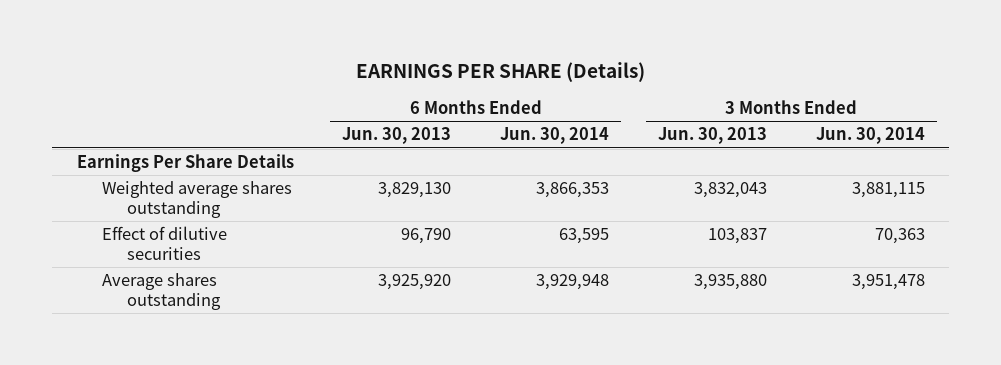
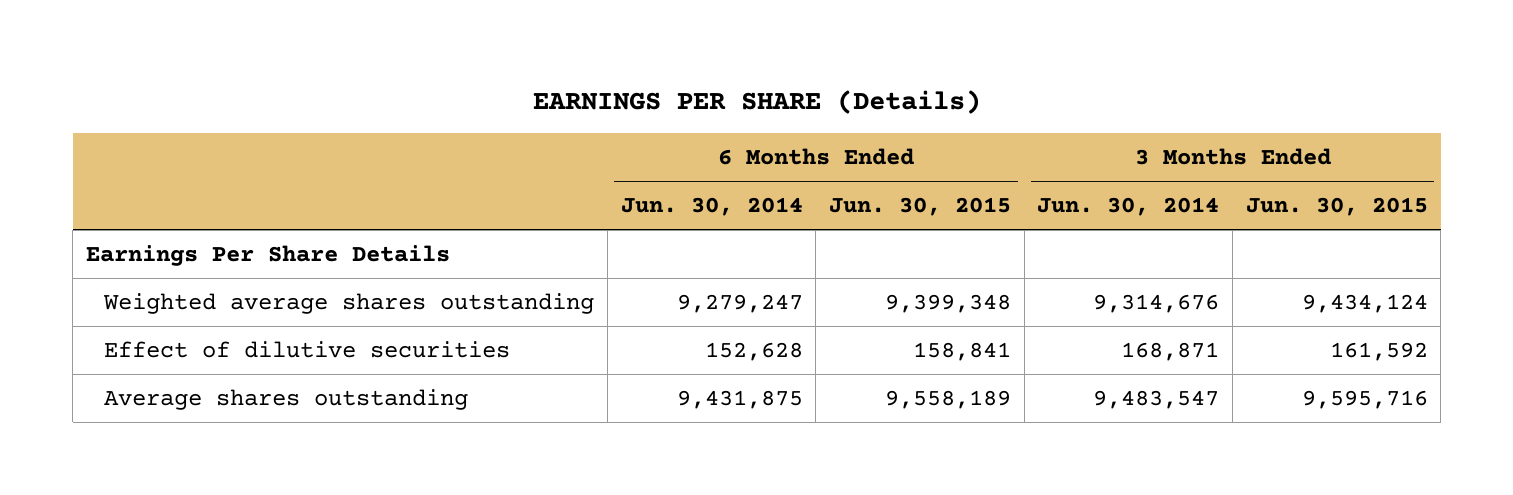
[342,127,452,145] Jun. 30, 2013 -> none
[657,127,767,145] Jun. 30, 2013 -> none
none -> [829,197,1012,217] Jun. 30, 2015
none -> [1245,197,1428,217] Jun. 30, 2015
[536,182,610,199] 3,866,353 -> [676,293,803,313] 9,279,247
[851,182,925,199] 3,881,115 -> [1093,293,1220,313] 9,314,676
[559,228,610,245] 63,595 -> [704,341,803,361] 152,628
[874,228,925,245] 70,363 -> [1121,341,1220,361] 168,871
[536,274,610,291] 3,929,948 -> [676,389,803,409] 9,431,875
[851,274,925,291] 3,951,478 -> [1093,389,1220,409] 9,483,547

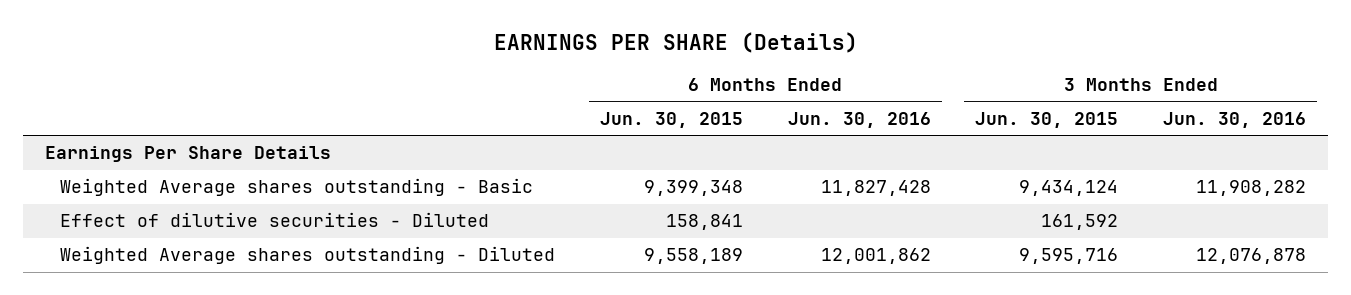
[620,197,803,217] Jun. 30, 2014 -> none
[1037,197,1220,217] Jun. 30, 2014 -> none
none -> [787,112,931,129] Jun. 30, 2016
none -> [1162,112,1306,129] Jun. 30, 2016
[103,292,595,314] Weighted average shares outstanding -> [60,178,534,197] Weighted Average shares outstanding - Basic
[104,340,511,358] Effect of dilutive securities -> [60,212,490,228] Effect of dilutive securities - Diluted
[104,388,469,410] Average shares outstanding -> [60,246,556,265] Weighted Average shares outstanding - Diluted

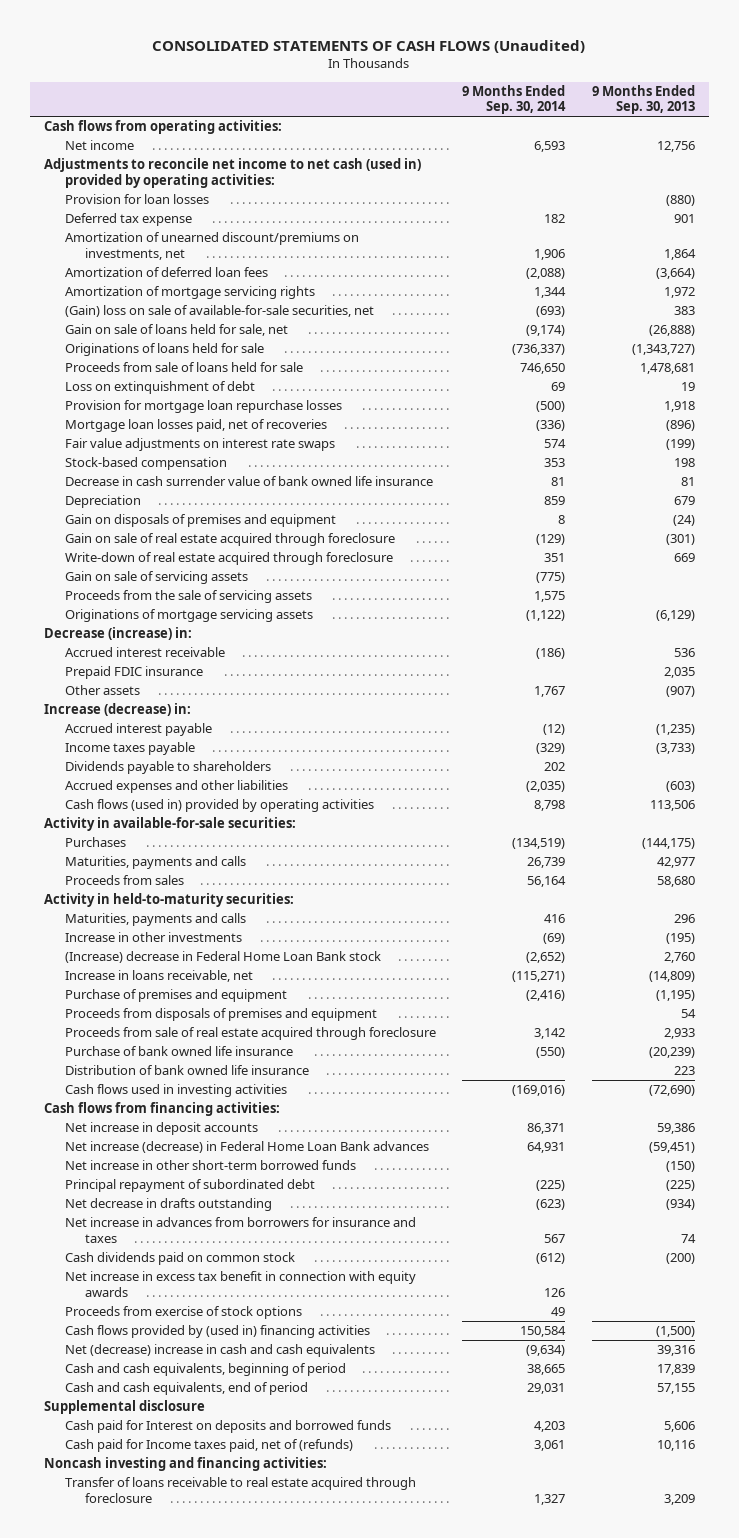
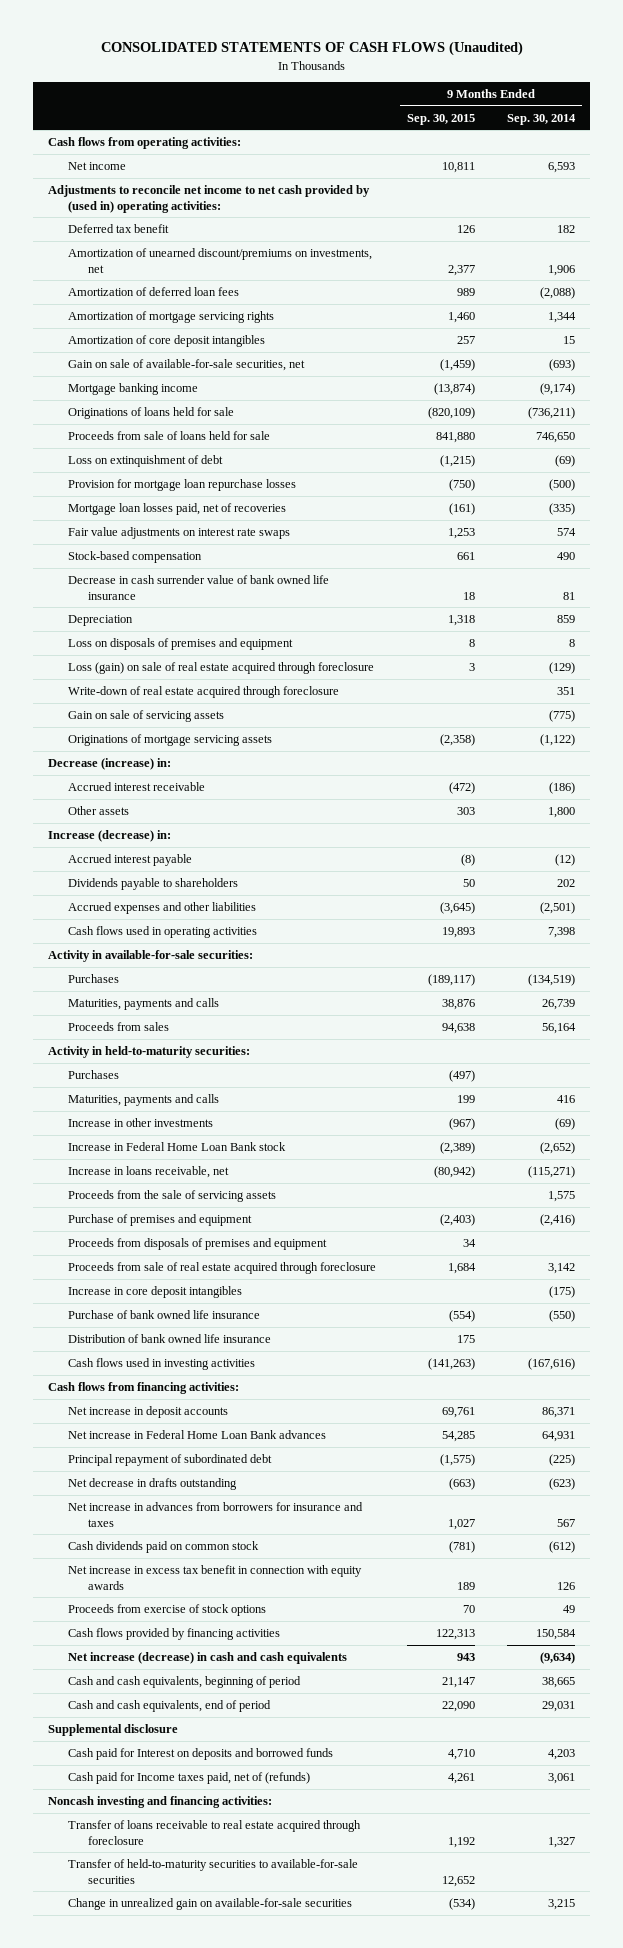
[592,84,696,115] 9 Months Ended Sep. 30, 2013 -> none
none -> [407,113,476,125] Sep. 30, 2015
[64,194,209,205] Provision for loan losses -> none
[43,158,421,188] Adjustments to reconcile net income to net cash (used in) provided by operating activities: -> [48,184,371,213] Adjustments to reconcile net income to net cash provided by (used in) operating activities:
[64,213,192,227] Deferred tax expense -> [68,223,170,233] Deferred tax benefit
none -> [68,334,266,347] Amortization of core deposit intangibles
[64,305,374,318] (Gain) loss on sale of available-for-sale securities, net -> [68,358,306,371] Gain on sale of available-for-sale securities, net
[64,324,288,337] Gain on sale of loans held for sale, net -> [68,382,199,395] Mortgage banking income
[512,344,566,356] (736,337) -> [527,406,575,419] (736,211)
[551,382,566,392] 69 -> [554,454,575,467] (69)
[536,420,566,432] (336) -> [548,502,575,515] (335)
[544,458,566,468] 353 -> [556,551,575,560] 490
[64,514,336,528] Gain on disposals of premises and equipment -> [68,637,294,650] Loss on disposals of premises and equipment
[64,533,395,547] Gain on sale of real estate acquired through foreclosure -> [68,661,375,674] Loss (gain) on sale of real estate acquired through foreclosure
[64,666,203,680] Prepaid FDIC insurance -> none
[534,686,566,698] 1,767 -> [547,806,575,818] 1,800
[64,742,195,756] Income taxes payable -> none
[526,781,566,793] (2,035) -> [539,901,575,914] (2,501)
[64,799,374,813] Cash flows (used in) provided by operating activities -> [68,925,258,938] Cash flows used in operating activities
[534,800,566,812] 8,798 -> [547,926,575,938] 7,398
none -> [68,1069,120,1079] Purchases
[64,951,381,964] (Increase) decrease in Federal Home Loan Bank stock -> [68,1141,287,1151] Increase in Federal Home Loan Bank stock
[64,590,312,604] Proceeds from the sale of servicing assets -> [68,1189,277,1202] Proceeds from the sale of servicing assets
none -> [68,1285,243,1298] Increase in core deposit intangibles
[512,1085,566,1097] (169,016) -> [527,1357,575,1370] (167,616)
[64,1160,356,1171] Net increase in other short-term borrowed funds -> none
[64,1141,429,1154] Net increase (decrease) in Federal Home Loan Bank advances -> [68,1429,327,1439] Net increase in Federal Home Loan Bank advances
[64,1325,370,1339] Cash flows provided by (used in) financing activities -> [68,1627,281,1640] Cash flows provided by financing activities
[64,1344,375,1358] Net (decrease) increase in cash and cash equivalents -> [68,1651,348,1664] Net increase (decrease) in cash and cash equivalents
none -> [68,1858,359,1884] Transfer of held-to-maturity securities to available-for-sale securities
none -> [68,1897,353,1910] Change in unrealized gain on available-for-sale securities

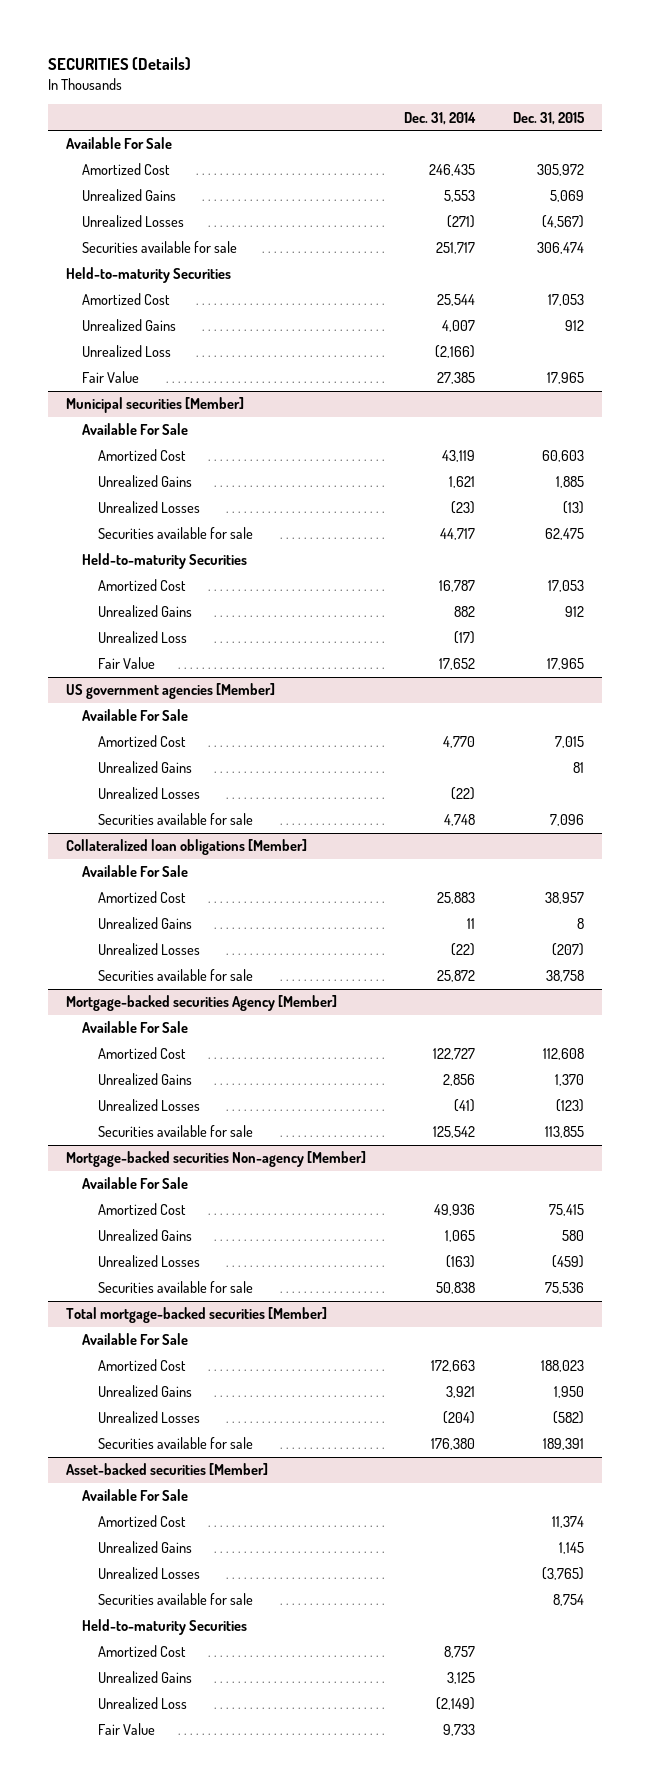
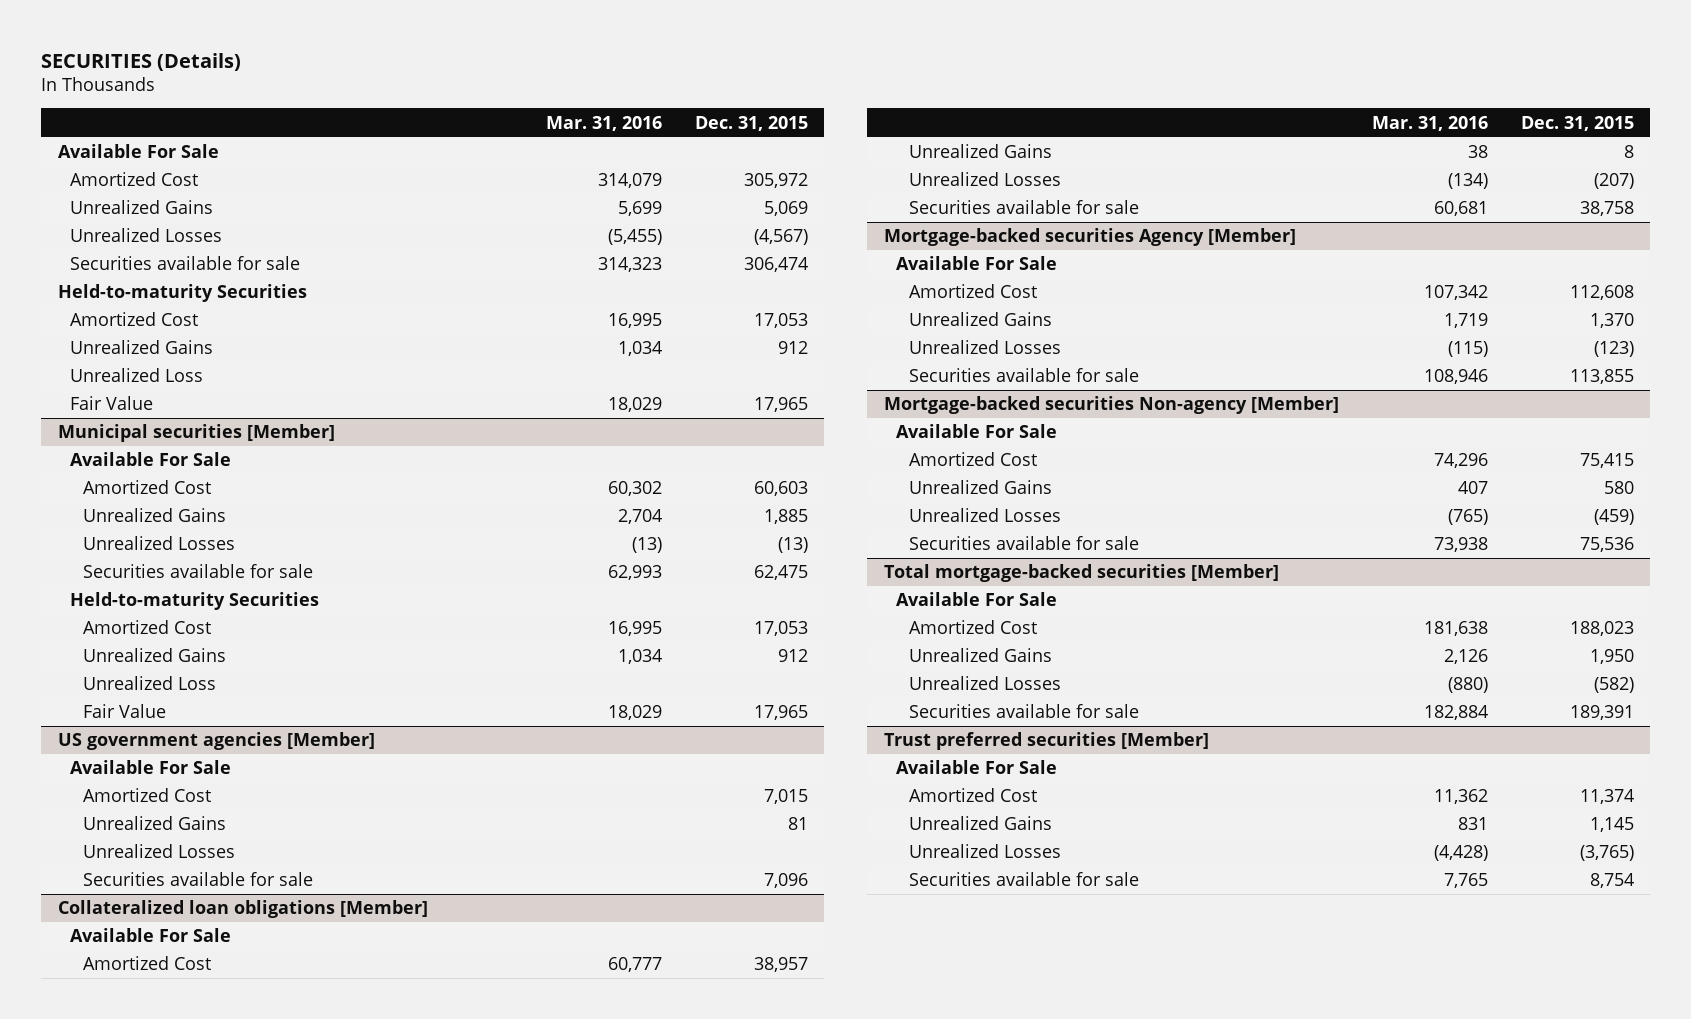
[403,111,476,125] Dec. 31, 2014 -> none
none -> [545,115,662,131] Mar. 31, 2016
[66,1463,269,1476] Asset-backed securities [Member] -> [883,732,1209,751] Trust preferred securities [Member]
[82,1619,248,1636] Held-to-maturity Securities -> none
[98,1645,187,1658] Amortized Cost -> none
[98,1671,193,1684] Unrealized Gains -> none
[98,1697,188,1710] Unrealized Loss -> none
[98,1723,156,1736] Fair Value -> none

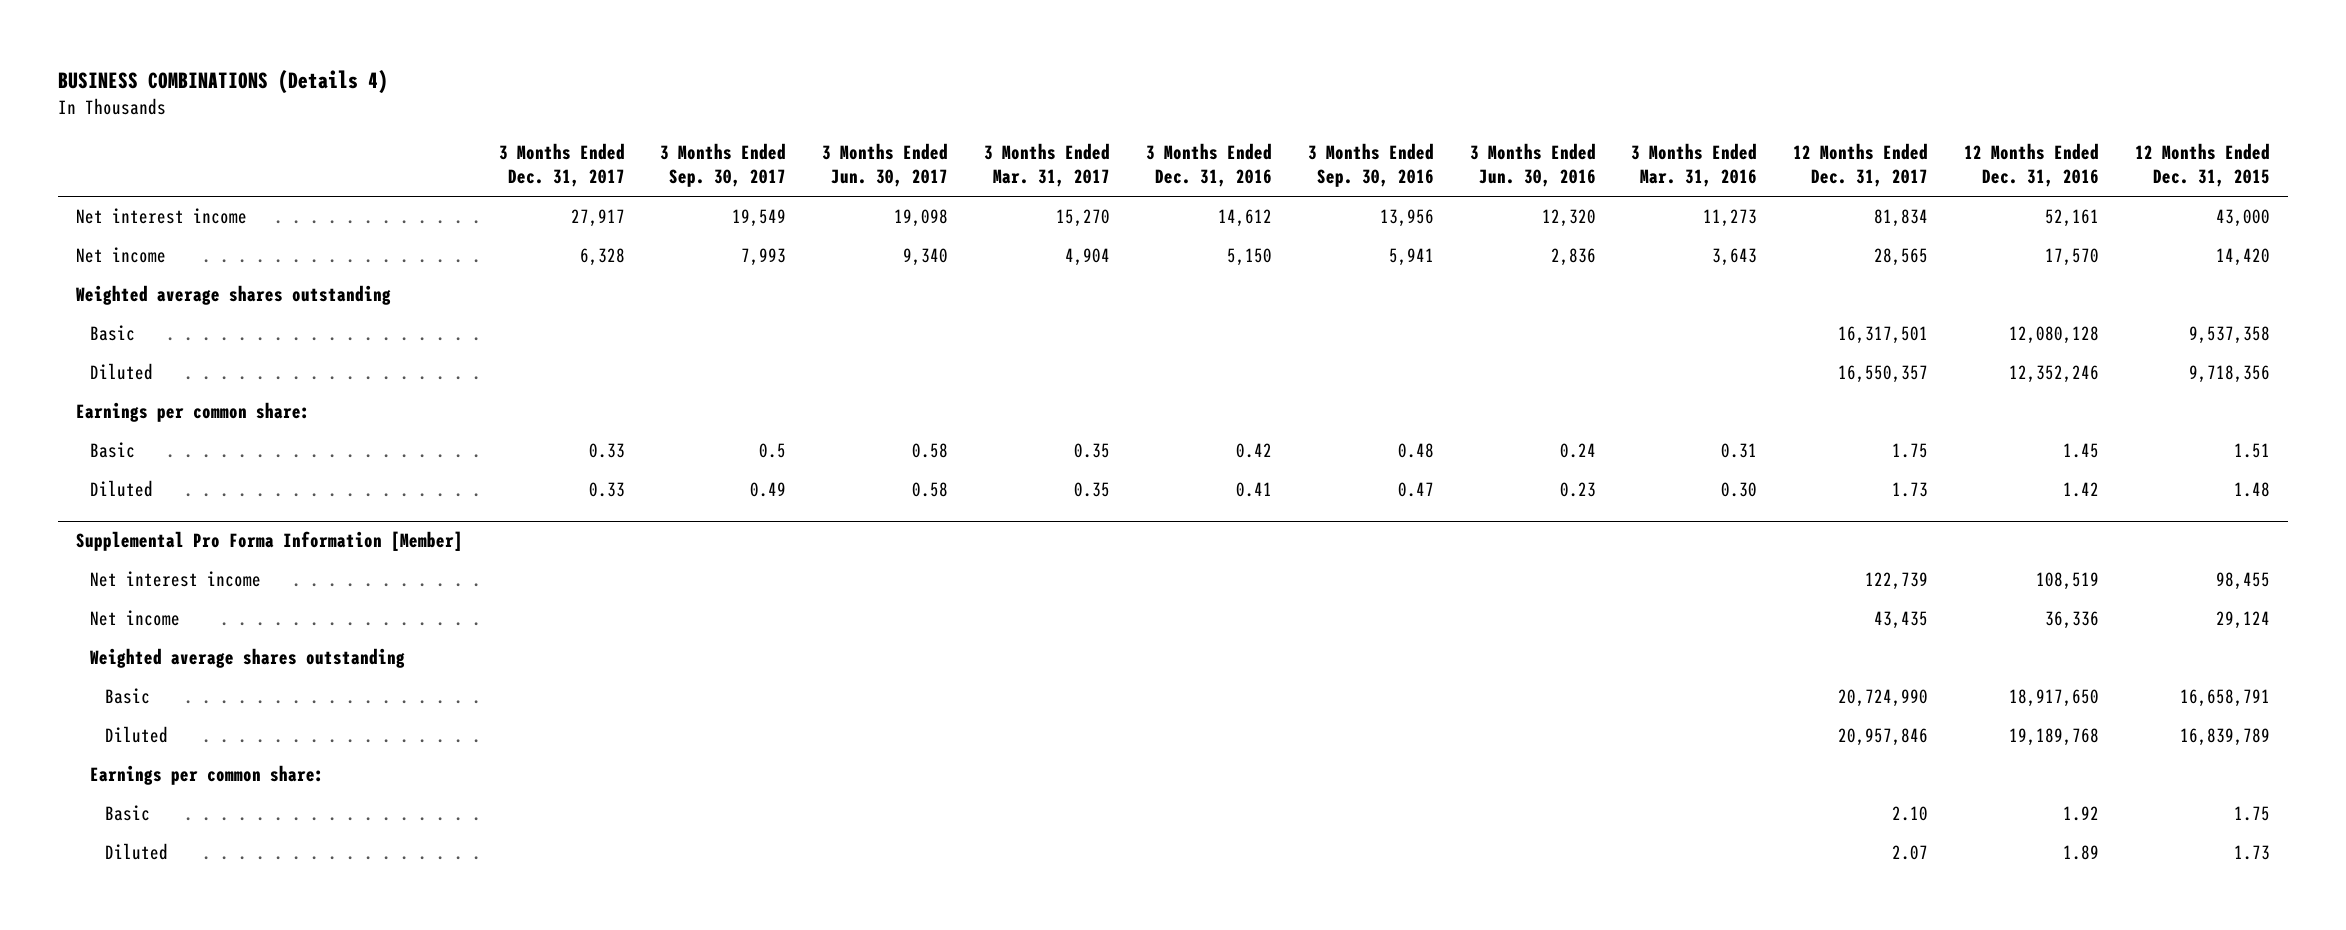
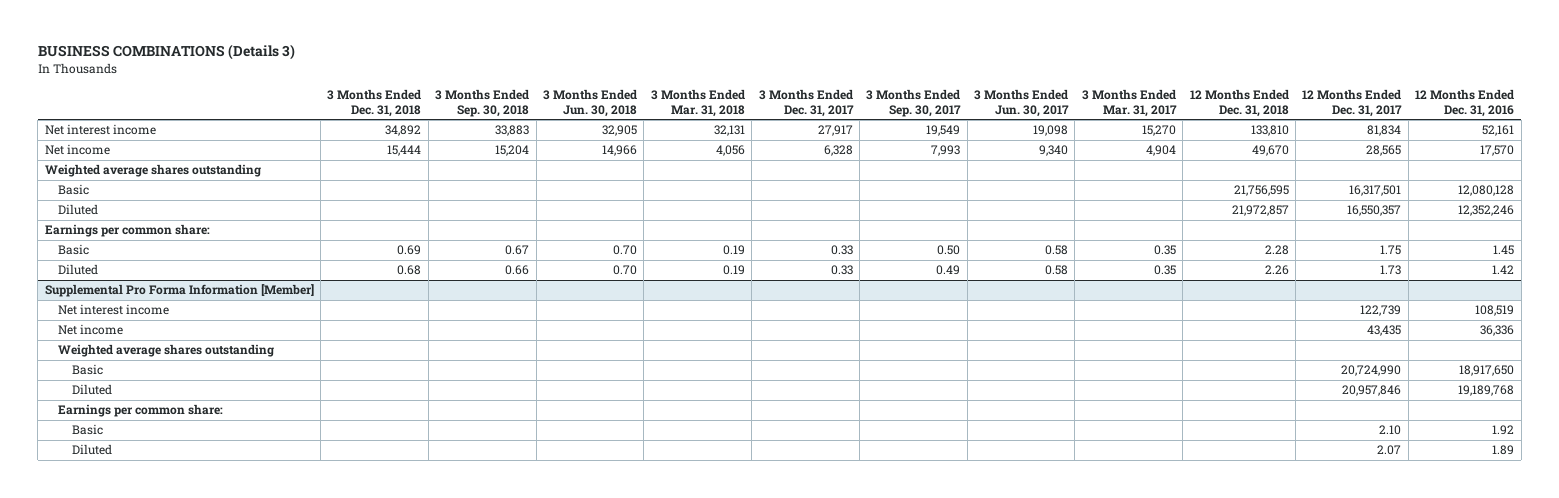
[57,69,388,94] BUSINESS COMBINATIONS (Details 4) -> [37,44,295,61] BUSINESS COMBINATIONS (Details 3)
[1145,143,1272,188] 3 Months Ended Dec. 31, 2016 -> none
[1307,143,1434,188] 3 Months Ended Sep. 30, 2016 -> none
[1469,143,1596,188] 3 Months Ended Jun. 30, 2016 -> none
[1631,143,1758,188] 3 Months Ended Mar. 31, 2016 -> none
[2135,143,2271,188] 12 Months Ended Dec. 31, 2015 -> none
none -> [327,89,422,117] 3 Months Ended Dec. 31, 2018
none -> [435,89,530,117] 3 Months Ended Sep. 30, 2018
none -> [542,89,637,117] 3 Months Ended Jun. 30, 2018
none -> [650,89,745,117] 3 Months Ended Mar. 31, 2018
none -> [1189,89,1289,117] 12 Months Ended Dec. 31, 2018
[759,443,787,459] 0.5 -> [937,245,961,256] 0.50

